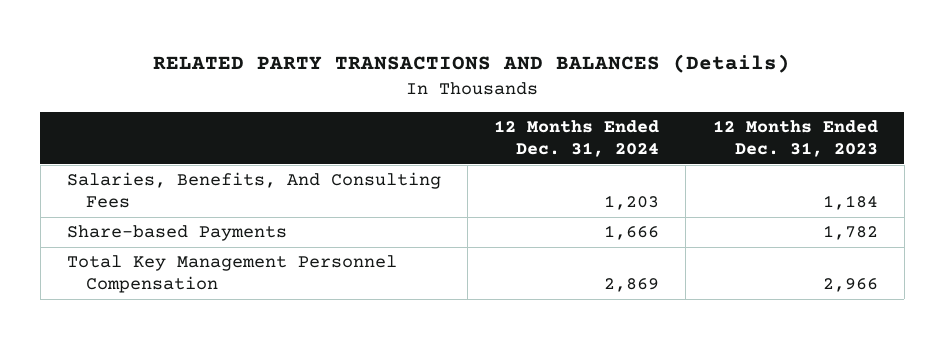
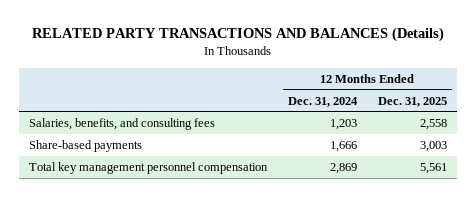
[712,120,878,158] 12 Months Ended Dec. 31, 2023 -> none
none -> [377,96,447,107] Dec. 31, 2025
[66,172,441,209] Salaries, Benefits, And Consulting Fees -> [29,117,216,130] Salaries, benefits, and consulting fees
[66,225,287,242] Share-based Payments -> [29,139,143,152] Share-based payments
[66,255,397,294] Total Key Management Personnel Compensation -> [29,161,269,174] Total key management personnel compensation

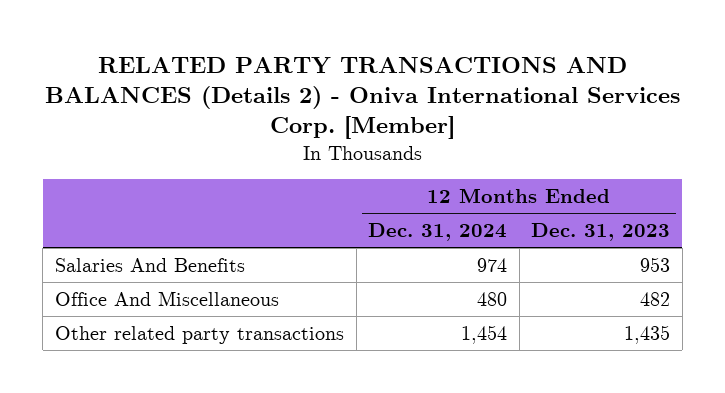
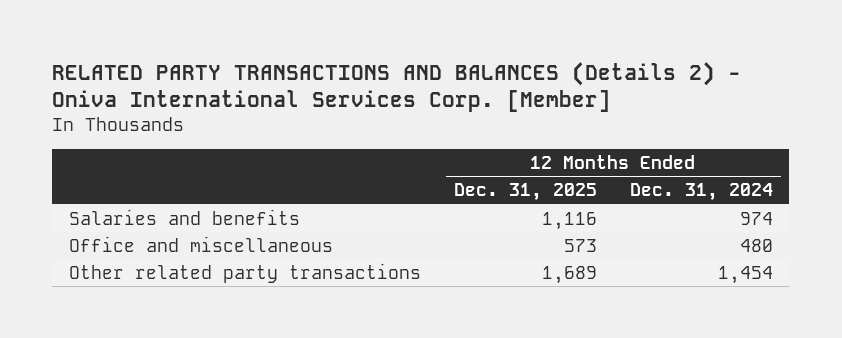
[531,222,671,241] Dec. 31, 2023 -> none
none -> [453,183,597,202] Dec. 31, 2025
[54,257,245,272] Salaries And Benefits -> [68,208,300,225] Salaries and benefits
[54,290,279,306] Office And Miscellaneous -> [68,235,333,252] Office and miscellaneous

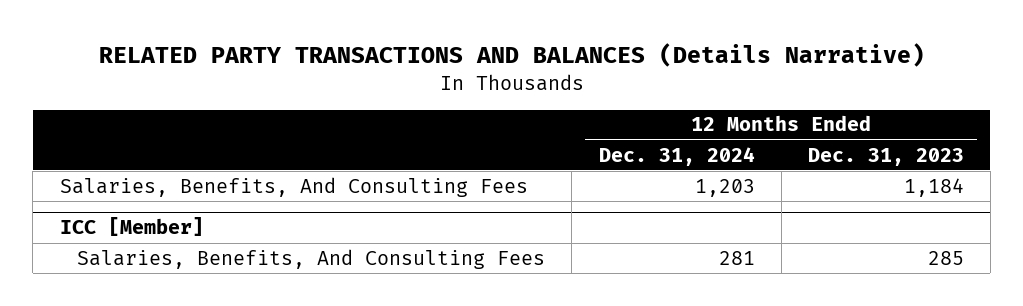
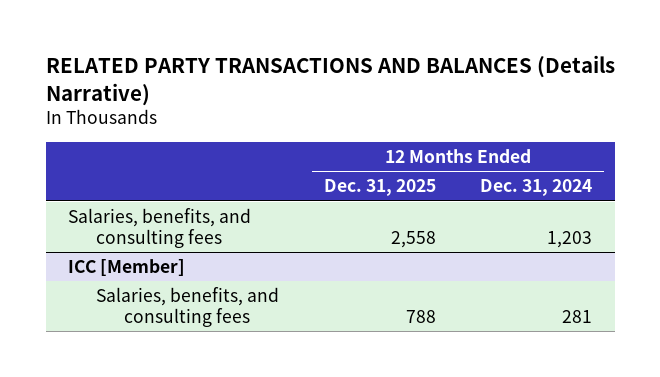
[807,147,964,166] Dec. 31, 2023 -> none
none -> [323,179,436,197] Dec. 31, 2025
[59,176,528,197] Salaries, Benefits, And Consulting Fees -> [68,208,252,249] Salaries, benefits, and consulting fees
[77,248,546,269] Salaries, Benefits, And Consulting Fees -> [95,287,279,328] Salaries, benefits, and consulting fees

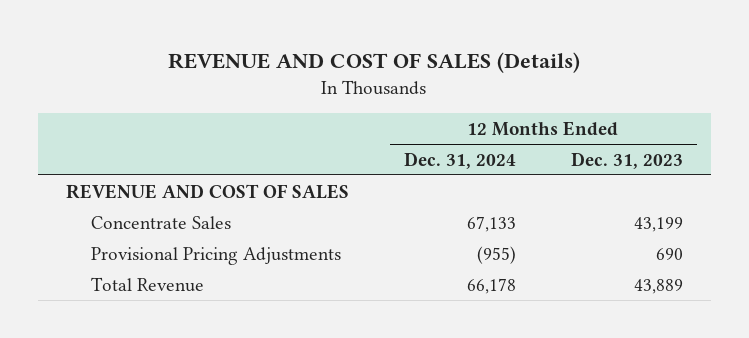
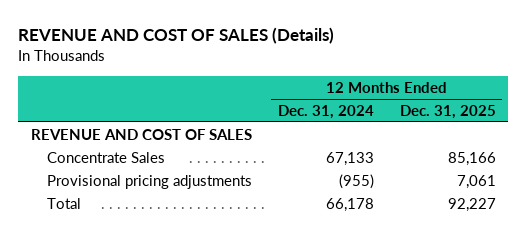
[570,151,683,169] Dec. 31, 2023 -> none
none -> [399,104,496,119] Dec. 31, 2025
[91,246,342,265] Provisional Pricing Adjustments -> [46,174,252,189] Provisional pricing adjustments
[91,276,205,292] Total Revenue -> [46,197,81,209] Total

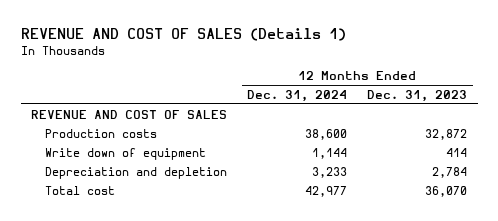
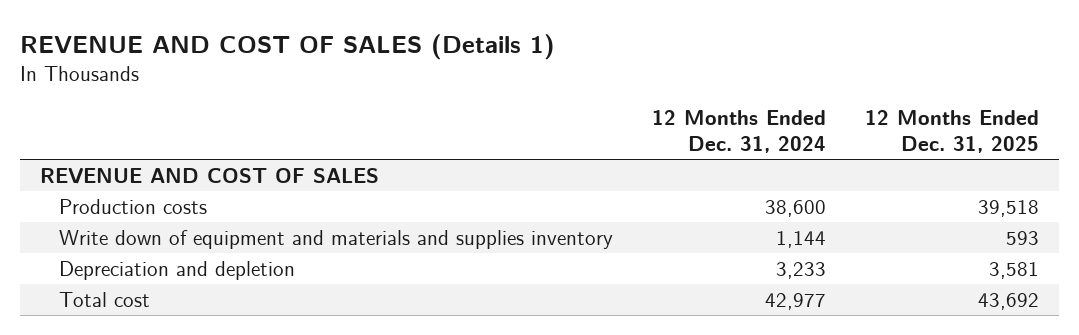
[367,89,468,102] Dec. 31, 2023 -> none
none -> [865,110,1040,153] 12 Months Ended Dec. 31, 2025
[44,147,206,160] Write down of equipment -> [58,229,613,249] Write down of equipment and materials and supplies inventory

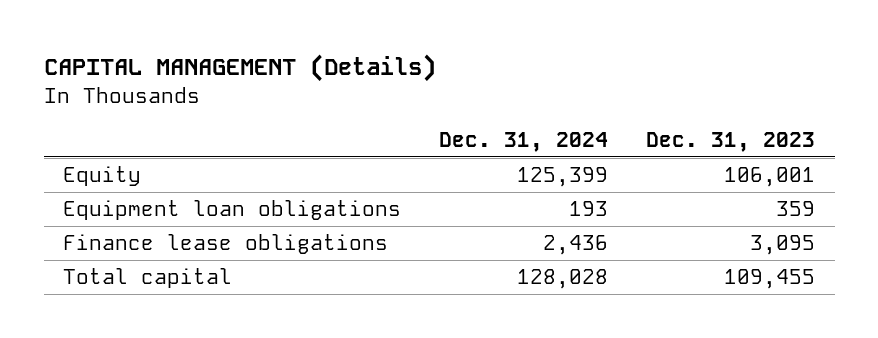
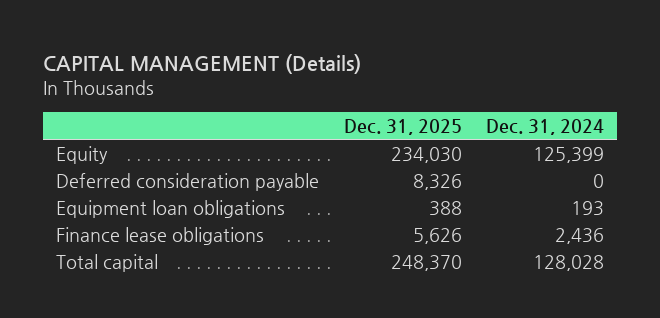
[646,132,816,153] Dec. 31, 2023 -> none
none -> [343,118,462,135] Dec. 31, 2025
none -> [55,172,319,191] Deferred consideration payable

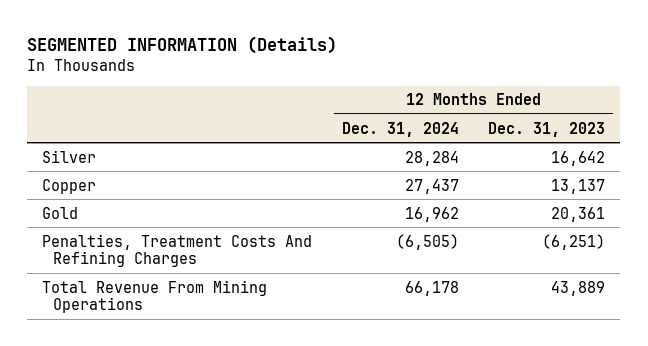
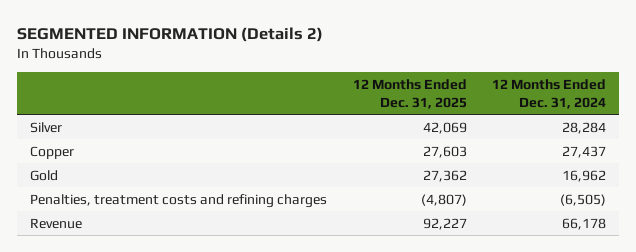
[27,35,338,54] SEGMENTED INFORMATION (Details) -> [17,27,324,43] SEGMENTED INFORMATION (Details 2)
[488,121,606,137] Dec. 31, 2023 -> none
none -> [352,79,467,109] 12 Months Ended Dec. 31, 2025
[42,233,313,268] Penalties, Treatment Costs And Refining Charges -> [29,193,327,208] Penalties, treatment costs and refining charges
[42,279,268,314] Total Revenue From Mining Operations -> [29,217,82,229] Revenue

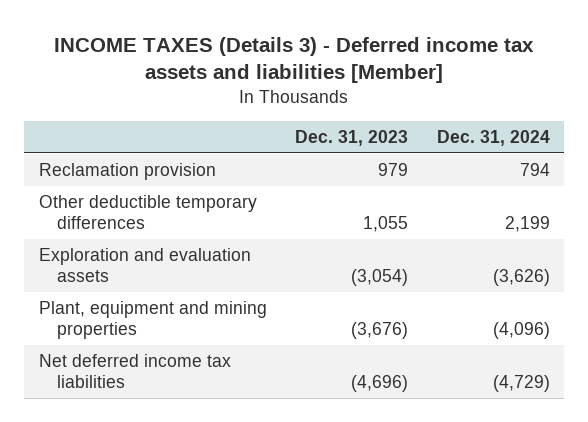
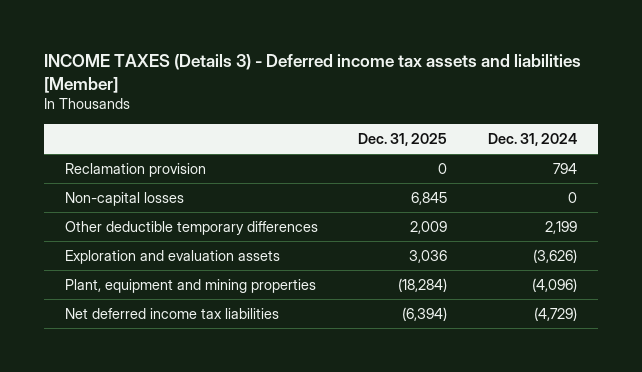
[295,129,409,146] Dec. 31, 2023 -> none
none -> [358,133,448,147] Dec. 31, 2025
none -> [64,191,184,206] Non-capital losses

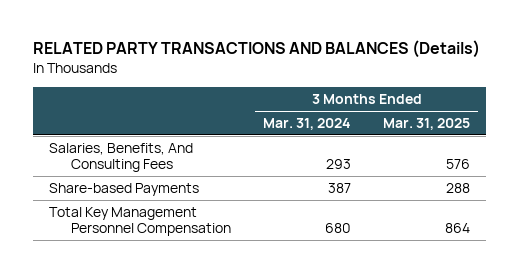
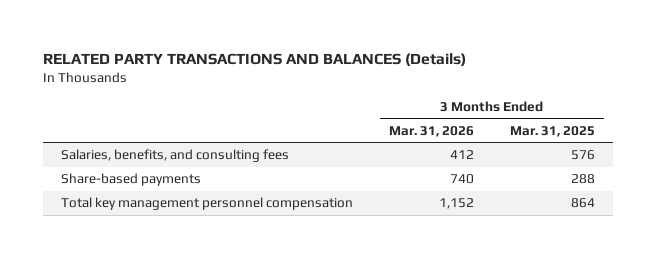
[262,118,351,131] Mar. 31, 2024 -> none
none -> [389,125,475,137] Mar. 31, 2026
[48,143,193,173] Salaries, Benefits, And Consulting Fees -> [61,149,290,163] Salaries, benefits, and consulting fees
[48,183,199,197] Share-based Payments -> [61,173,202,187] Share-based payments
[48,207,231,237] Total Key Management Personnel Compensation -> [61,197,354,211] Total key management personnel compensation

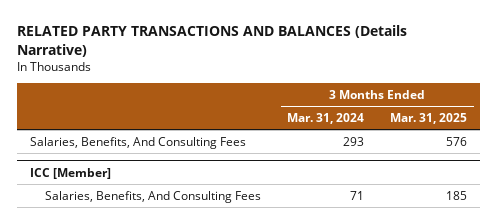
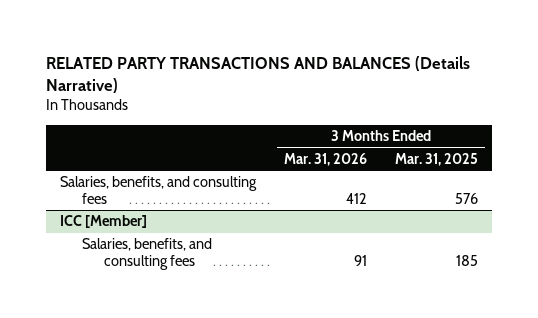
[287,113,365,125] Mar. 31, 2024 -> none
none -> [284,152,368,166] Mar. 31, 2026
[29,136,246,149] Salaries, Benefits, And Consulting Fees -> [60,176,258,205] Salaries, benefits, and consulting fees
[45,190,262,203] Salaries, Benefits, And Consulting Fees -> [81,238,212,271] Salaries, benefits, and consulting fees

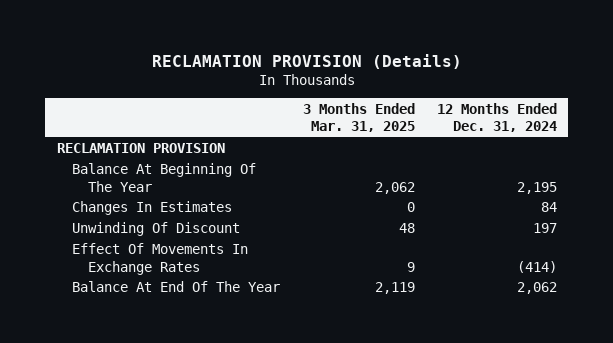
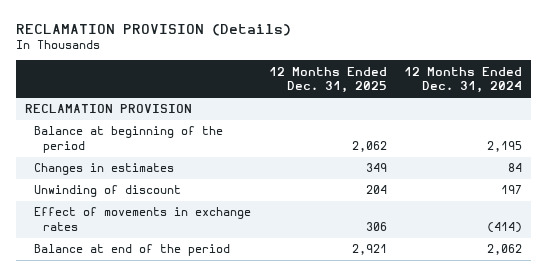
[302,102,415,133] 3 Months Ended Mar. 31, 2025 -> none
none -> [268,66,387,94] 12 Months Ended Dec. 31, 2025
[72,163,257,192] Balance At Beginning Of The Year -> [34,126,224,153] Balance at beginning of the period
[72,201,233,216] Changes In Estimates -> [34,163,175,176] Changes in estimates
[72,222,241,237] Unwinding Of Discount -> [34,185,182,198] Unwinding of discount
[72,243,249,275] Effect Of Movements In Exchange Rates -> [34,207,252,231] Effect of movements in exchange rates
[72,281,281,293] Balance At End Of The Year -> [34,244,231,257] Balance at end of the period

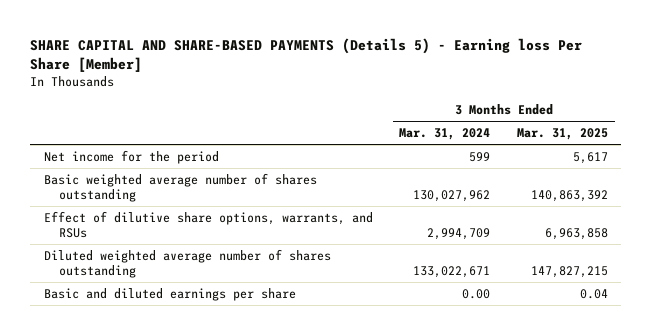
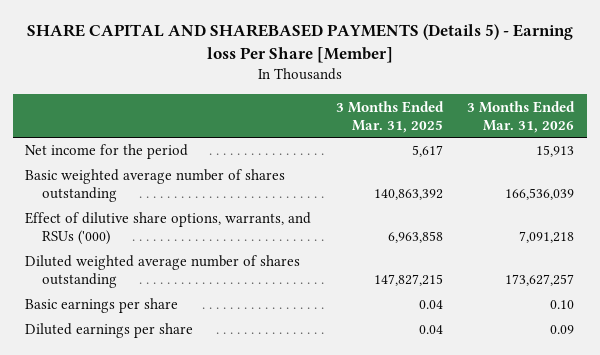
[30,37,583,72] SHARE CAPITAL AND SHARE-BASED PAYMENTS (Details 5) - Earning loss Per Share [Member] -> [26,24,573,64] SHARE CAPITAL AND SHAREBASED PAYMENTS (Details 5) - Earning loss Per Share [Member]
[399,128,491,141] Mar. 31, 2024 -> none
none -> [467,100,576,133] 3 Months Ended Mar. 31, 2026
[43,210,373,238] Effect of dilutive share options, warrants, and RSUs -> [25,212,312,246] Effect of dilutive share options, warrants, and RSUs ('000)
[43,287,296,301] Basic and diluted earnings per share -> [25,298,179,314] Basic earnings per share
none -> [25,323,194,339] Diluted earnings per share

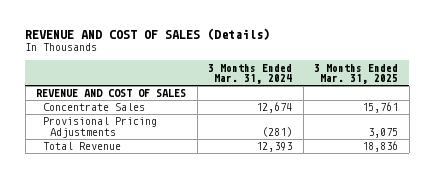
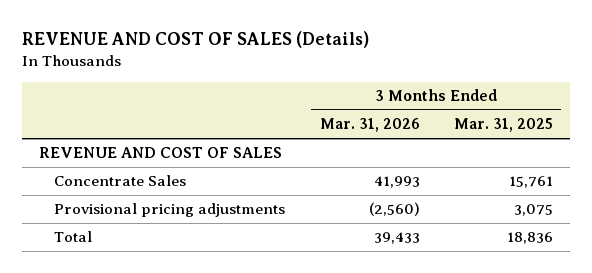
[208,63,293,85] 3 Months Ended Mar. 31, 2024 -> none
none -> [319,118,420,133] Mar. 31, 2026
[43,117,158,138] Provisional Pricing Adjustments -> [54,203,286,218] Provisional pricing adjustments
[43,142,122,151] Total Revenue -> [54,231,93,243] Total

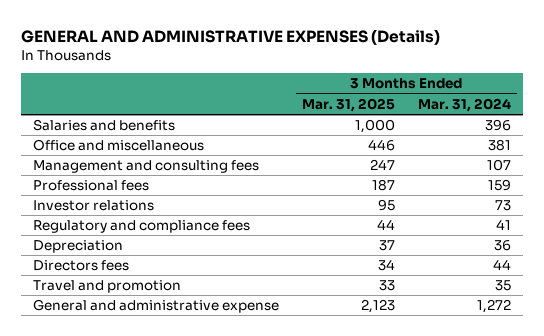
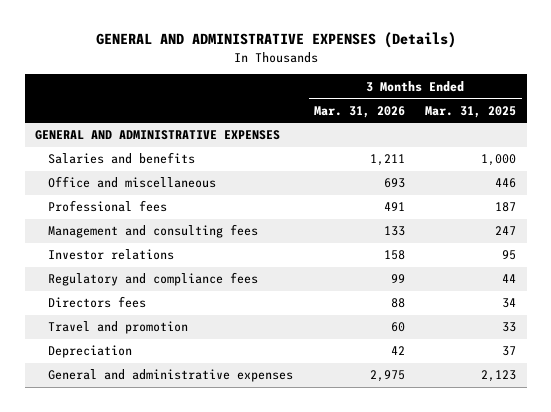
[418,97,512,112] Mar. 31, 2024 -> none
none -> [313,105,405,118] Mar. 31, 2026
none -> [34,130,280,141] GENERAL AND ADMINISTRATIVE EXPENSES
[32,160,259,174] Management and consulting fees -> [48,224,259,239] Management and consulting fees
[32,240,123,254] Depreciation -> [48,345,133,359] Depreciation
[32,299,279,314] General and administrative expense -> [48,369,294,383] General and administrative expenses

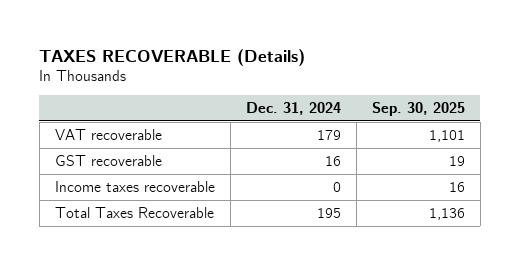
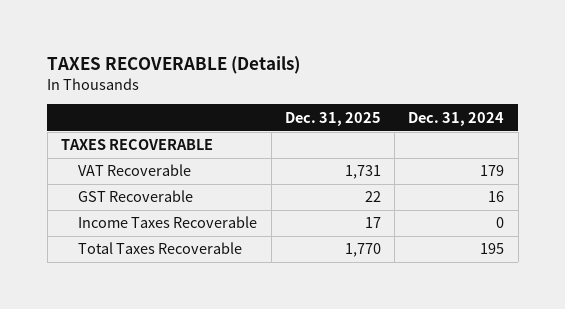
[371,101,465,116] Sep. 30, 2025 -> none
none -> [284,111,381,126] Dec. 31, 2025
none -> [60,139,213,151] TAXES RECOVERABLE
[54,128,162,140] VAT recoverable -> [78,164,192,177] VAT Recoverable
[54,154,162,166] GST recoverable -> [78,190,194,203] GST Recoverable
[54,180,215,192] Income taxes recoverable -> [78,216,258,229] Income Taxes Recoverable

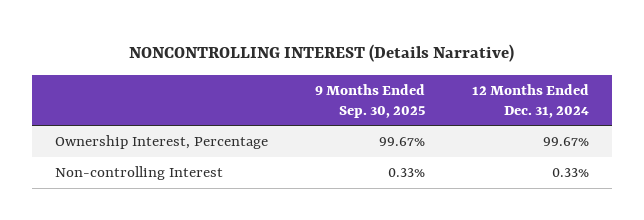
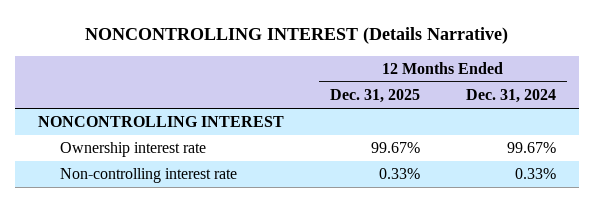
[315,83,426,118] 9 Months Ended Sep. 30, 2025 -> none
none -> [330,89,421,104] Dec. 31, 2025
none -> [38,116,285,128] NONCONTROLLING INTEREST
[55,135,269,150] Ownership Interest, Percentage -> [60,142,207,158] Ownership interest rate
[55,166,224,181] Non-controlling Interest -> [60,168,238,184] Non-controlling interest rate

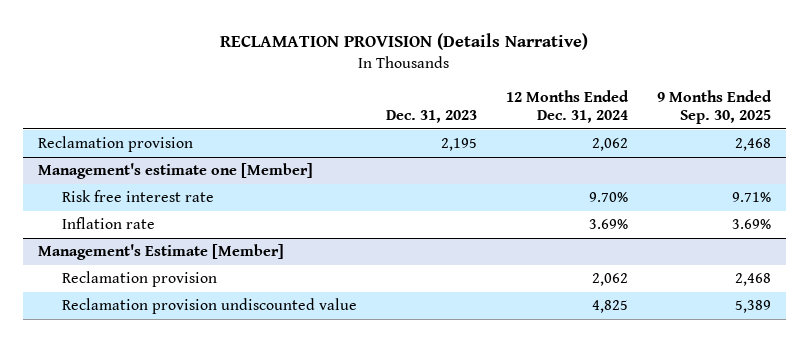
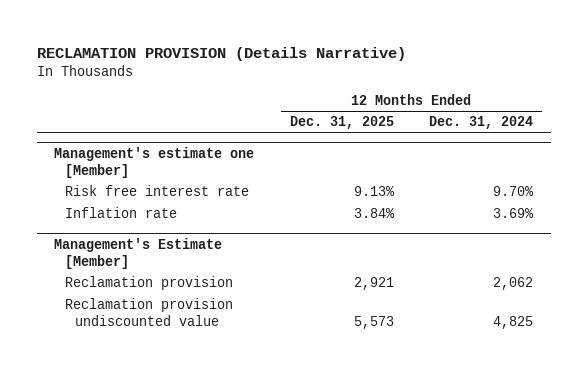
[386,110,478,124] Dec. 31, 2023 -> none
[657,90,773,125] 9 Months Ended Sep. 30, 2025 -> none
none -> [289,116,394,130] Dec. 31, 2025
[37,136,193,153] Reclamation provision -> none

